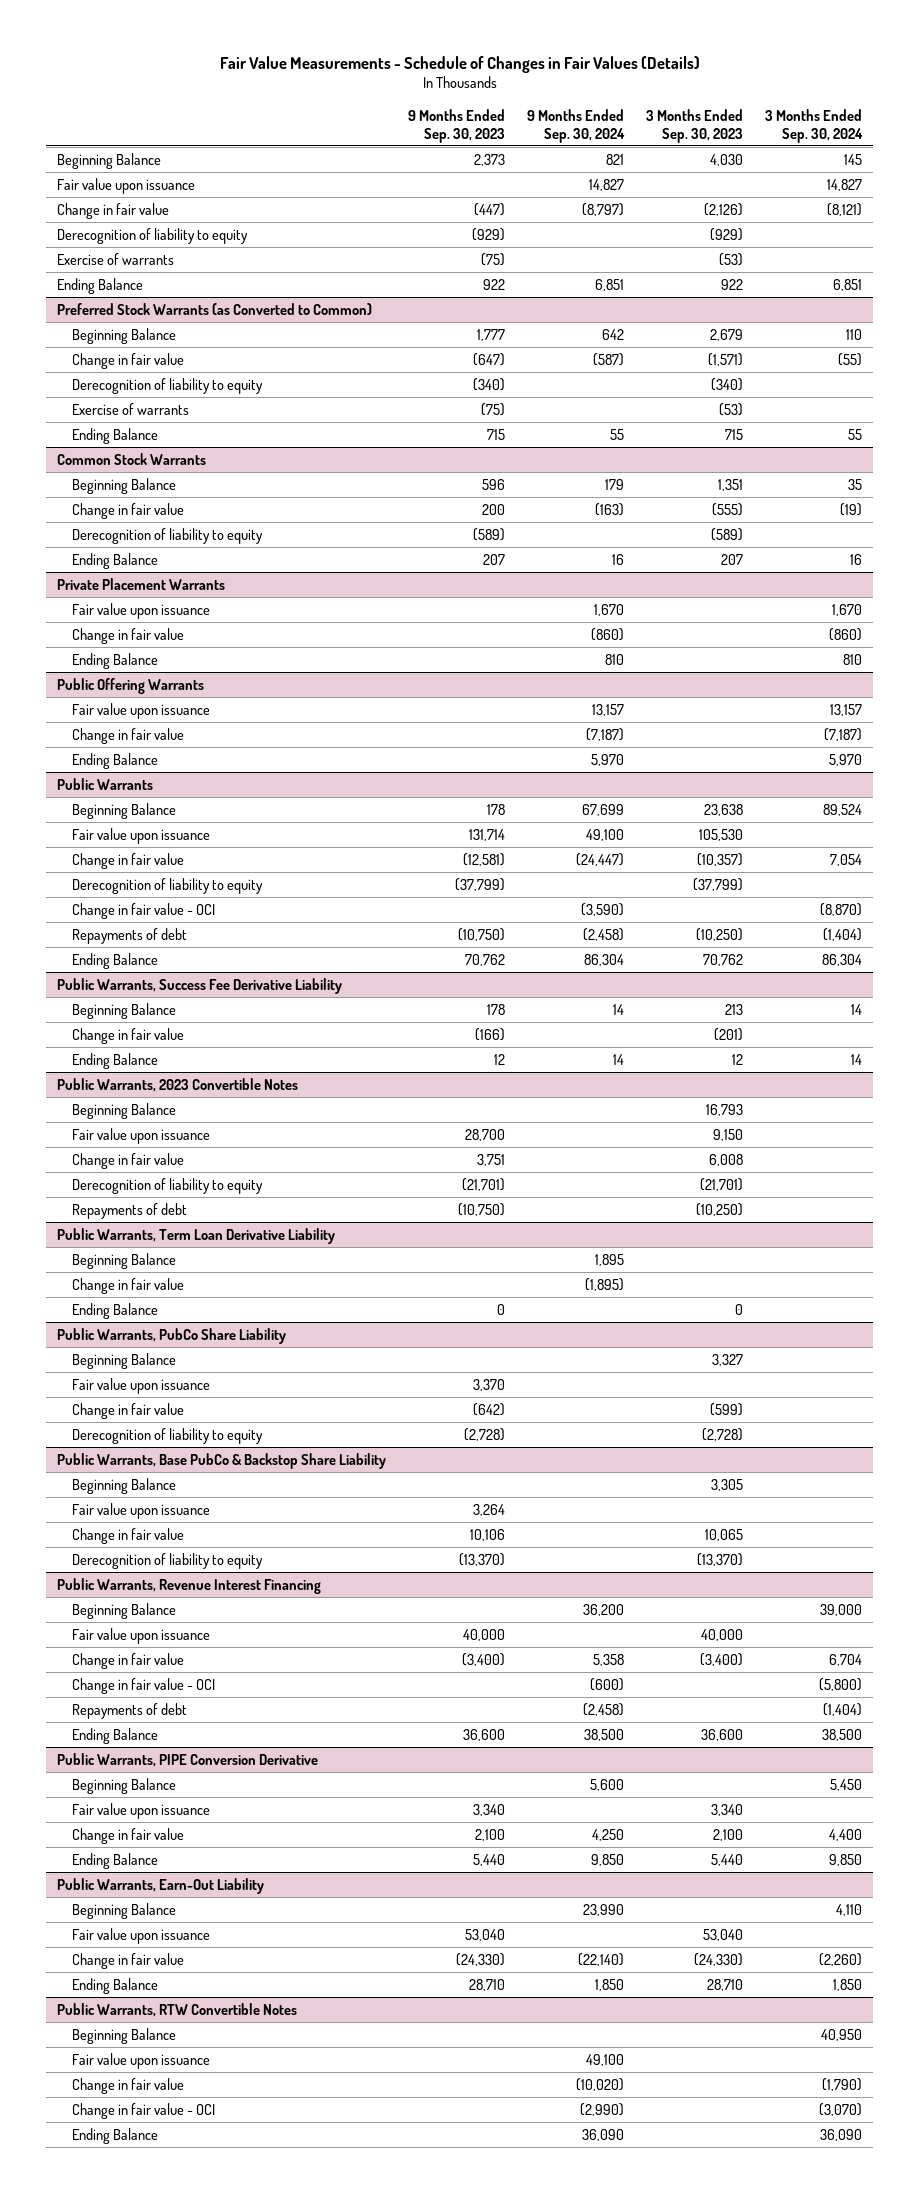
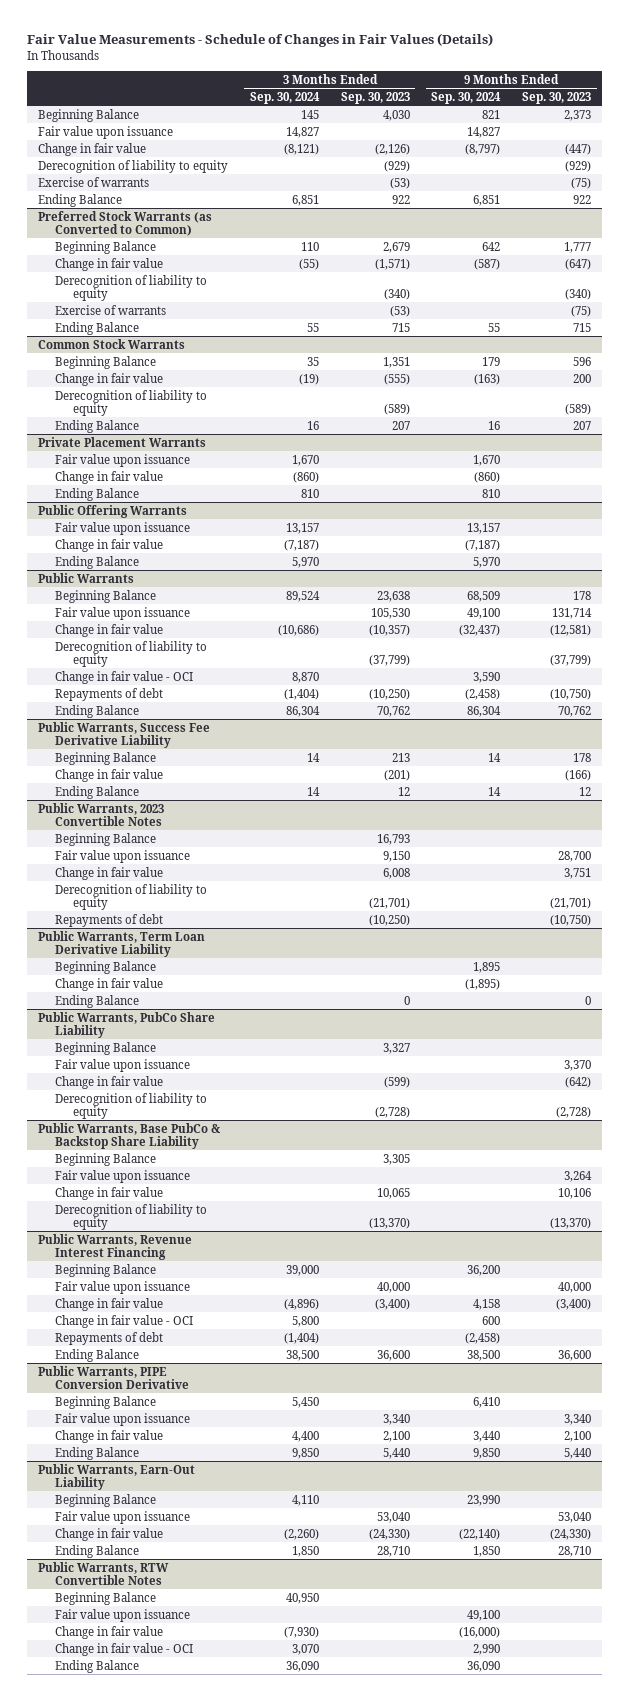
[582,803,625,816] 67,699 -> [467,590,501,602] 68,509
[576,852,625,866] (24,447) -> [459,624,501,636] (32,437)
[830,853,863,866] 7,054 -> [277,624,319,636] (10,686)
[581,902,625,916] (3,590) -> [473,671,501,683] 3,590
[820,902,863,916] (8,870) -> [291,671,319,683] 8,870
[593,1653,625,1666] 5,358 -> [473,1298,501,1310] 4,158
[829,1653,863,1666] 6,704 -> [283,1298,319,1310] (4,896)
[590,1677,625,1691] (600) -> [482,1315,501,1325] 600
[819,1677,863,1691] (5,800) -> [291,1315,319,1327] 5,800
[590,1778,625,1791] 5,600 -> [473,1396,501,1408] 6,410
[592,1828,625,1841] 4,250 -> [473,1430,501,1442] 3,440
[576,2077,625,2091] (10,020) -> [459,1626,501,1638] (16,000)
[822,2077,863,2091] (1,790) -> [283,1626,319,1638] (7,930)
[580,2102,625,2116] (2,990) -> [473,1643,501,1655] 2,990
[819,2102,863,2116] (3,070) -> [291,1643,319,1655] 3,070

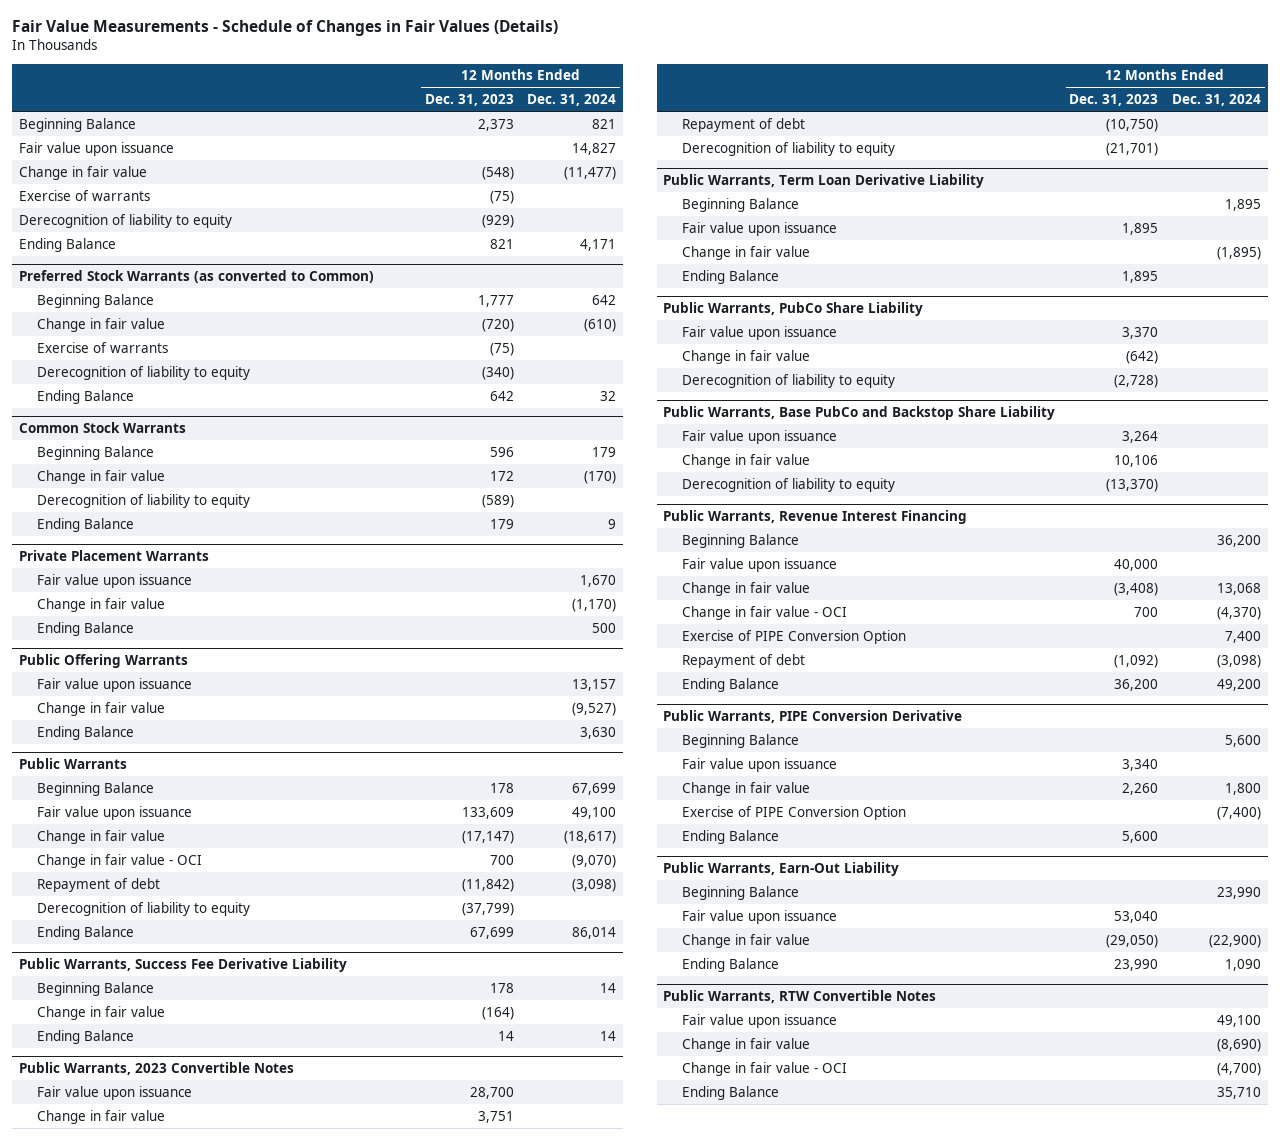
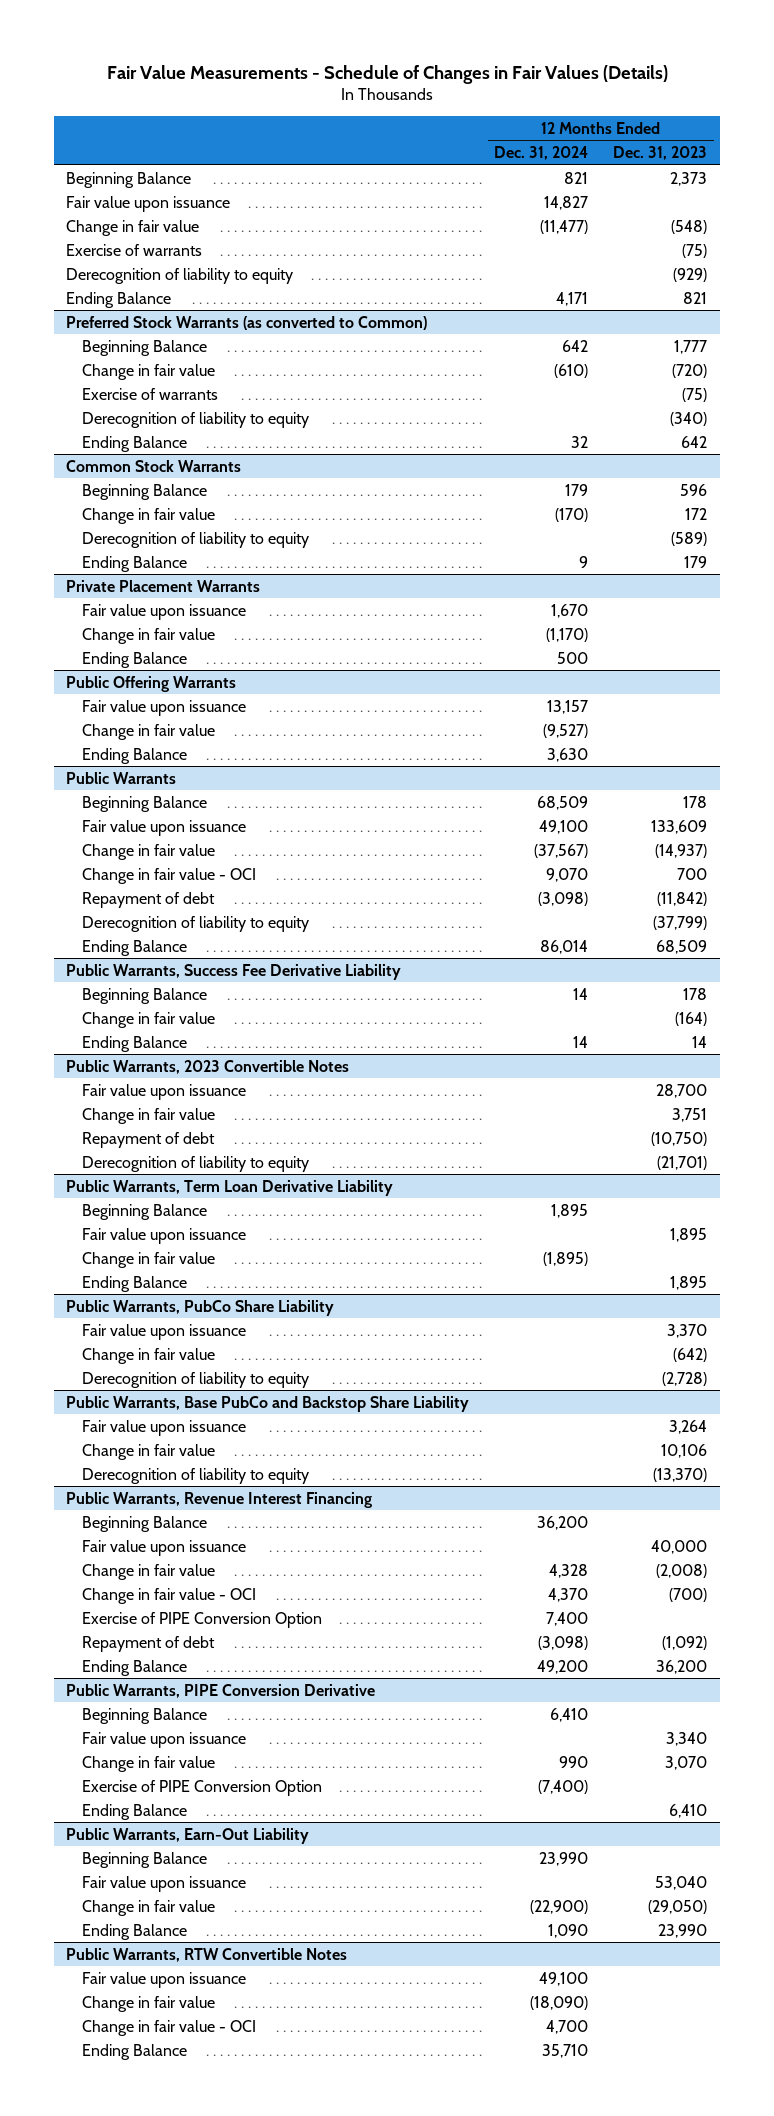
[572,782,617,795] 67,699 -> [537,795,589,810] 68,509
[461,830,514,844] (17,147) -> [655,843,708,858] (14,937)
[564,830,617,844] (18,617) -> [534,843,589,858] (37,567)
[572,854,617,868] (9,070) -> [546,867,589,882] 9,070
[469,926,514,939] 67,699 -> [656,939,708,954] 68,509
[1114,582,1159,596] (3,408) -> [656,1563,708,1578] (2,008)
[1217,582,1262,595] 13,068 -> [549,1563,589,1578] 4,328
[1134,606,1159,617] 700 -> [669,1587,708,1602] (700)
[1217,606,1262,620] (4,370) -> [548,1587,589,1602] 4,370
[1225,734,1262,747] 5,600 -> [550,1707,589,1722] 6,410
[1122,782,1159,795] 2,260 -> [665,1755,708,1770] 3,070
[1225,782,1262,795] 1,800 -> [559,1755,589,1768] 990
[1122,830,1159,843] 5,600 -> [669,1803,708,1818] 6,410
[1217,1038,1262,1052] (8,690) -> [530,1995,589,2010] (18,090)
[1217,1062,1262,1076] (4,700) -> [546,2019,589,2034] 4,700

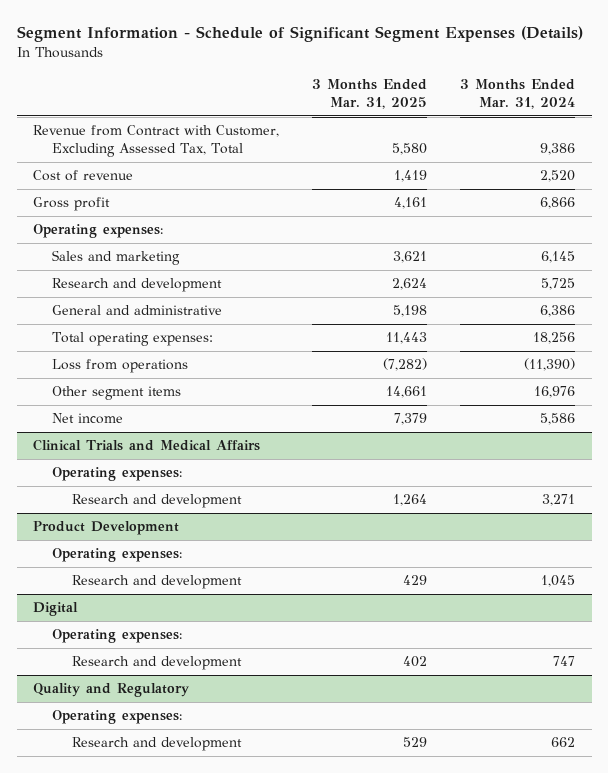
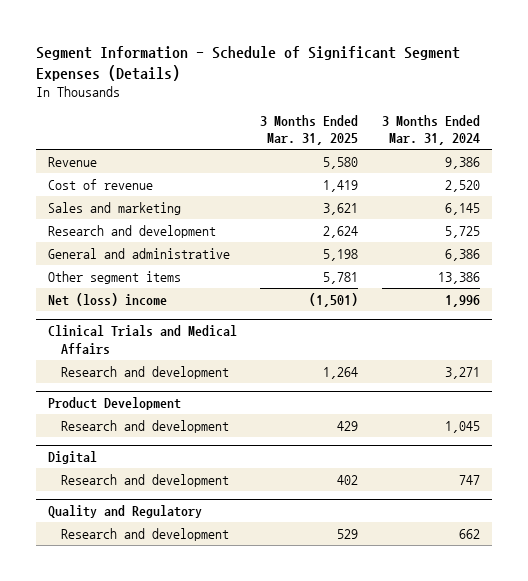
[33,125,280,158] Revenue from Contract with Customer, Excluding Assessed Tax, Total -> [47,156,97,167] Revenue
[33,197,111,212] Gross profit -> none
[33,224,164,239] Operating expenses: -> none
[52,332,214,347] Total operating expenses: -> none
[52,359,189,374] Loss from operations -> none
[386,386,428,399] 14,661 -> [323,271,359,284] 5,781
[534,386,576,399] 16,976 -> [437,271,480,284] 13,386
[52,413,124,425] Net income -> [47,292,167,306] Net (loss) income
[394,413,428,426] 7,379 -> [309,292,359,307] (1,501)
[540,413,576,426] 5,586 -> [444,294,480,307] 1,996
[52,467,183,482] Operating expenses: -> none
[52,548,183,563] Operating expenses: -> none
[52,629,183,644] Operating expenses: -> none
[52,710,183,725] Operating expenses: -> none

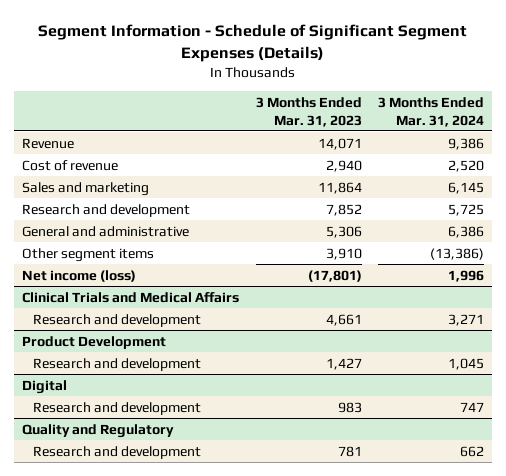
[260,114,359,146] 3 Months Ended Mar. 31, 2025 -> none
none -> [255,96,362,127] 3 Months Ended Mar. 31, 2023
[437,271,480,284] 13,386 -> [429,247,484,260] (13,386)
[47,292,167,306] Net (loss) income -> [22,269,137,282] Net income (loss)

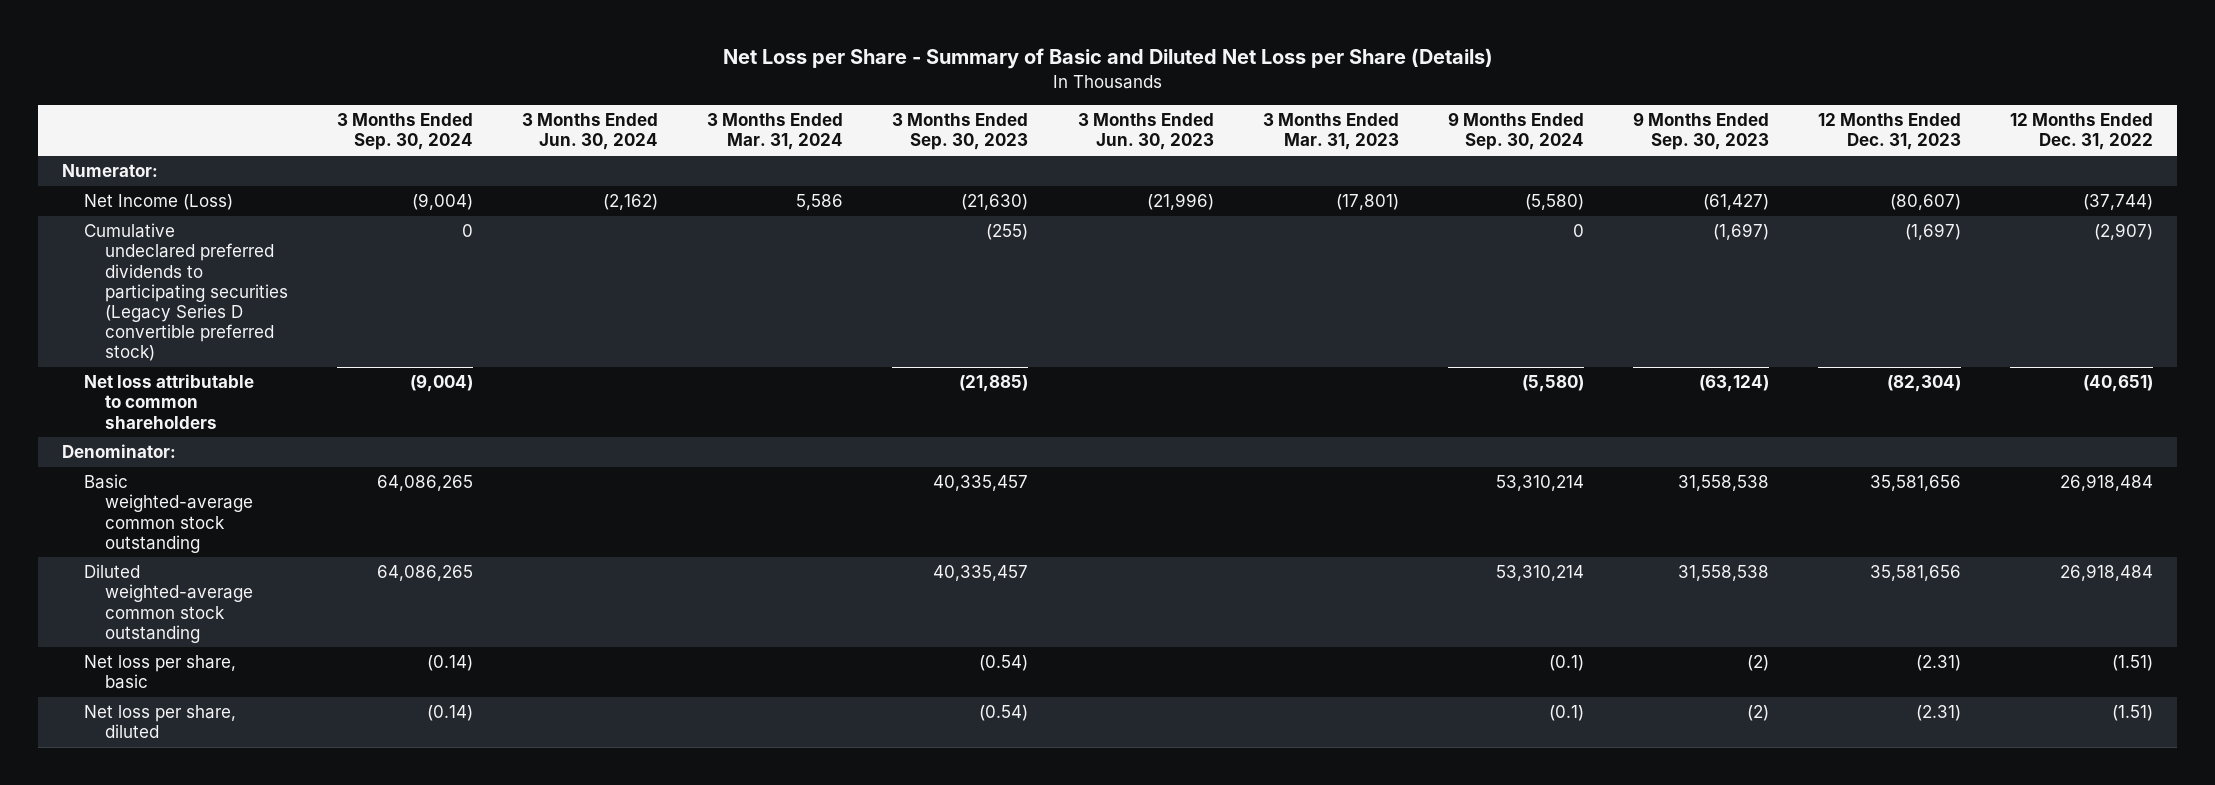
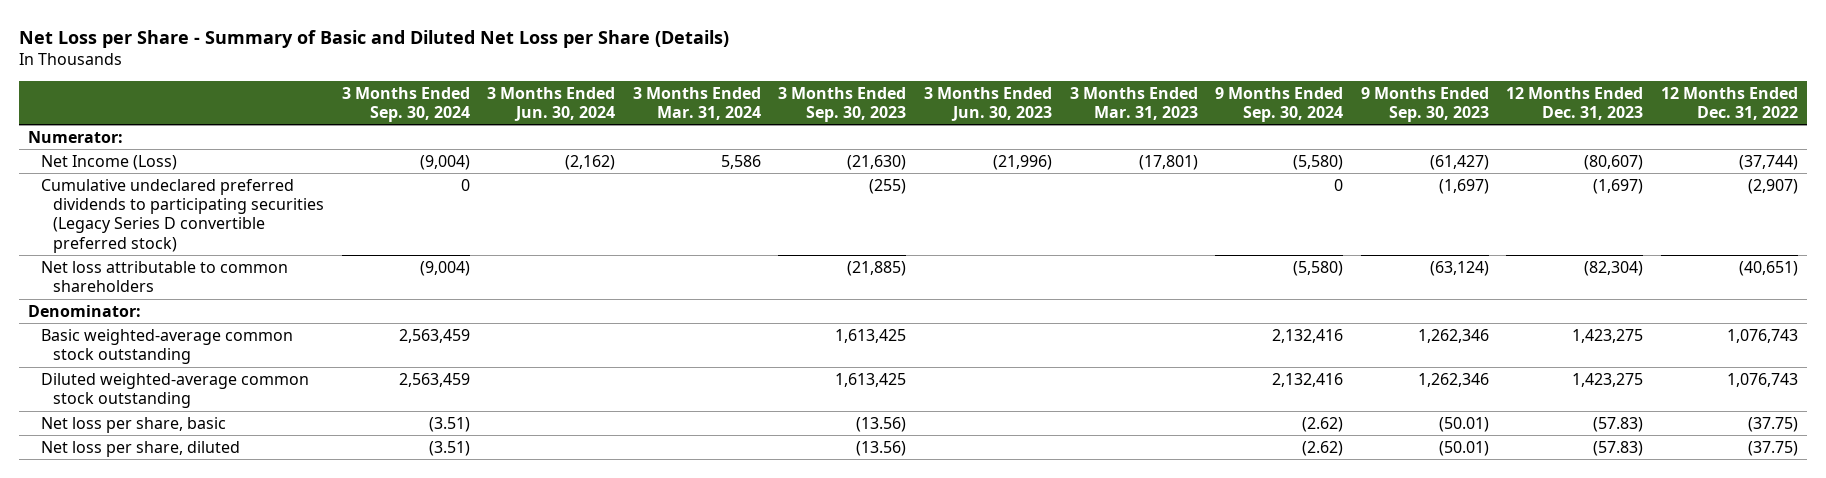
[377,475,474,492] 64,086,265 -> [398,328,470,343] 2,563,459
[933,475,1029,492] 40,335,457 -> [835,328,907,343] 1,613,425
[1495,475,1584,492] 53,310,214 -> [1272,328,1344,343] 2,132,416
[1677,475,1769,492] 31,558,538 -> [1417,328,1489,343] 1,262,346
[1869,475,1961,492] 35,581,656 -> [1572,328,1644,343] 1,423,275
[2059,474,2153,492] 26,918,484 -> [1727,328,1799,343] 1,076,743
[377,565,474,582] 64,086,265 -> [398,372,470,387] 2,563,459
[933,565,1029,582] 40,335,457 -> [835,372,907,387] 1,613,425
[1495,565,1584,582] 53,310,214 -> [1272,372,1344,387] 2,132,416
[1677,565,1769,582] 31,558,538 -> [1417,372,1489,387] 1,262,346
[1869,565,1961,582] 35,581,656 -> [1572,372,1644,387] 1,423,275
[2059,564,2153,582] 26,918,484 -> [1727,372,1799,387] 1,076,743
[427,655,474,672] (0.14) -> [428,416,470,432] (3.51)
[979,655,1029,672] (0.54) -> [856,416,907,432] (13.56)
[1548,655,1584,672] (0.1) -> [1302,416,1344,432] (2.62)
[1746,655,1769,672] (2) -> [1438,416,1489,432] (50.01)
[1915,655,1961,672] (2.31) -> [1593,416,1644,432] (57.83)
[2111,655,2153,672] (1.51) -> [1748,416,1799,432] (37.75)
[427,705,474,722] (0.14) -> [428,440,470,456] (3.51)
[979,705,1029,722] (0.54) -> [856,440,907,456] (13.56)
[1548,705,1584,722] (0.1) -> [1302,440,1344,456] (2.62)
[1746,705,1769,722] (2) -> [1438,440,1489,456] (50.01)
[1915,705,1961,722] (2.31) -> [1593,440,1644,456] (57.83)
[2111,705,2153,722] (1.51) -> [1748,440,1799,456] (37.75)

